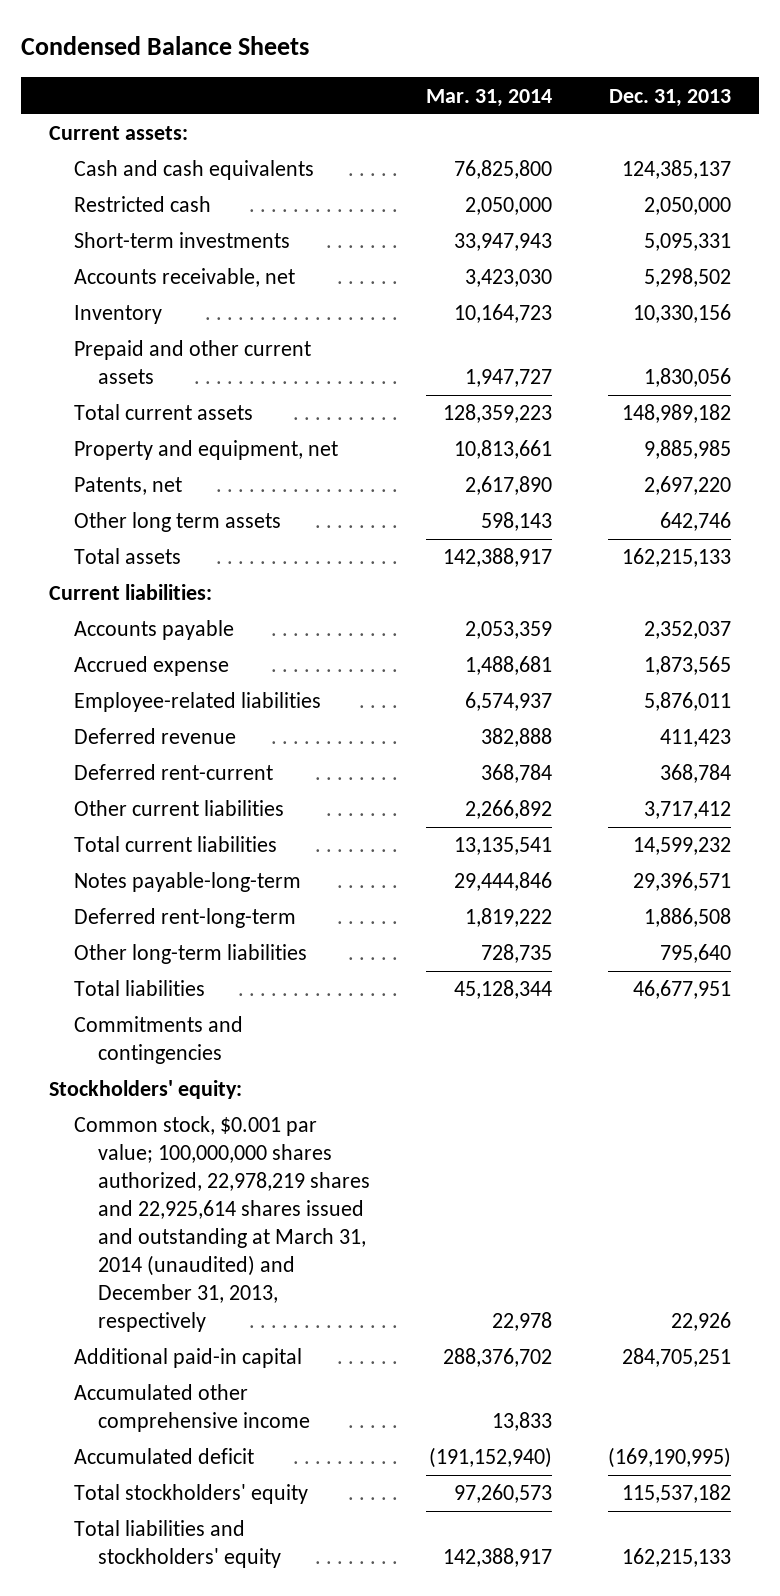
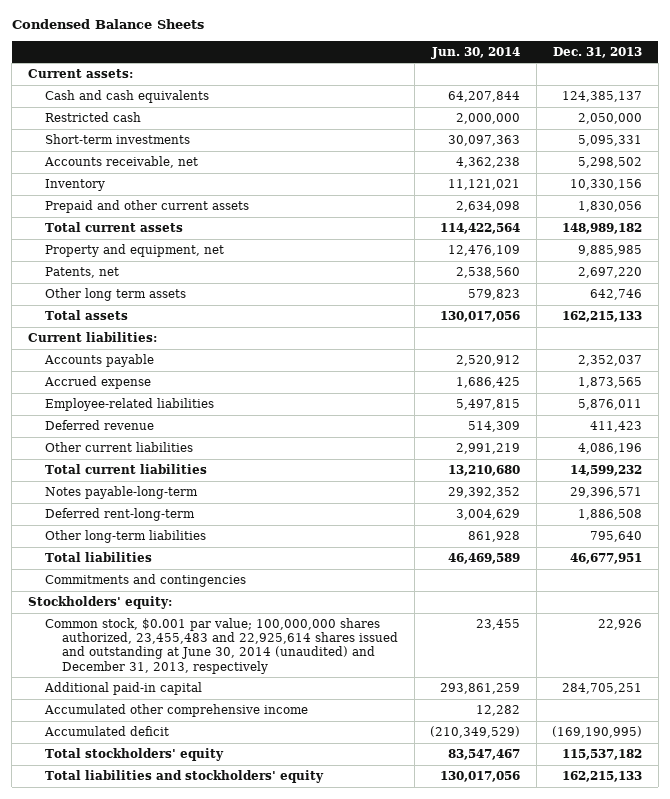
[425,88,552,107] Mar. 31, 2014 -> none
none -> [431,46,521,59] Jun. 30, 2014
[73,764,273,781] Deferred rent-current -> none
[643,801,731,820] 3,717,412 -> [578,442,643,454] 4,086,196
[73,1116,370,1332] Common stock, $0.001 par value; 100,000,000 shares authorized, 22,978,219 shares and 22,925,614 shares issued and outstanding at March 31, 2014 (unaudited) and December 31, 2013, respectively -> [44,617,399,674] Common stock, $0.001 par value; 100,000,000 shares authorized, 23,455,483 and 22,925,614 shares issued and outstanding at June 30, 2014 (unaudited) and December 31, 2013, respectively

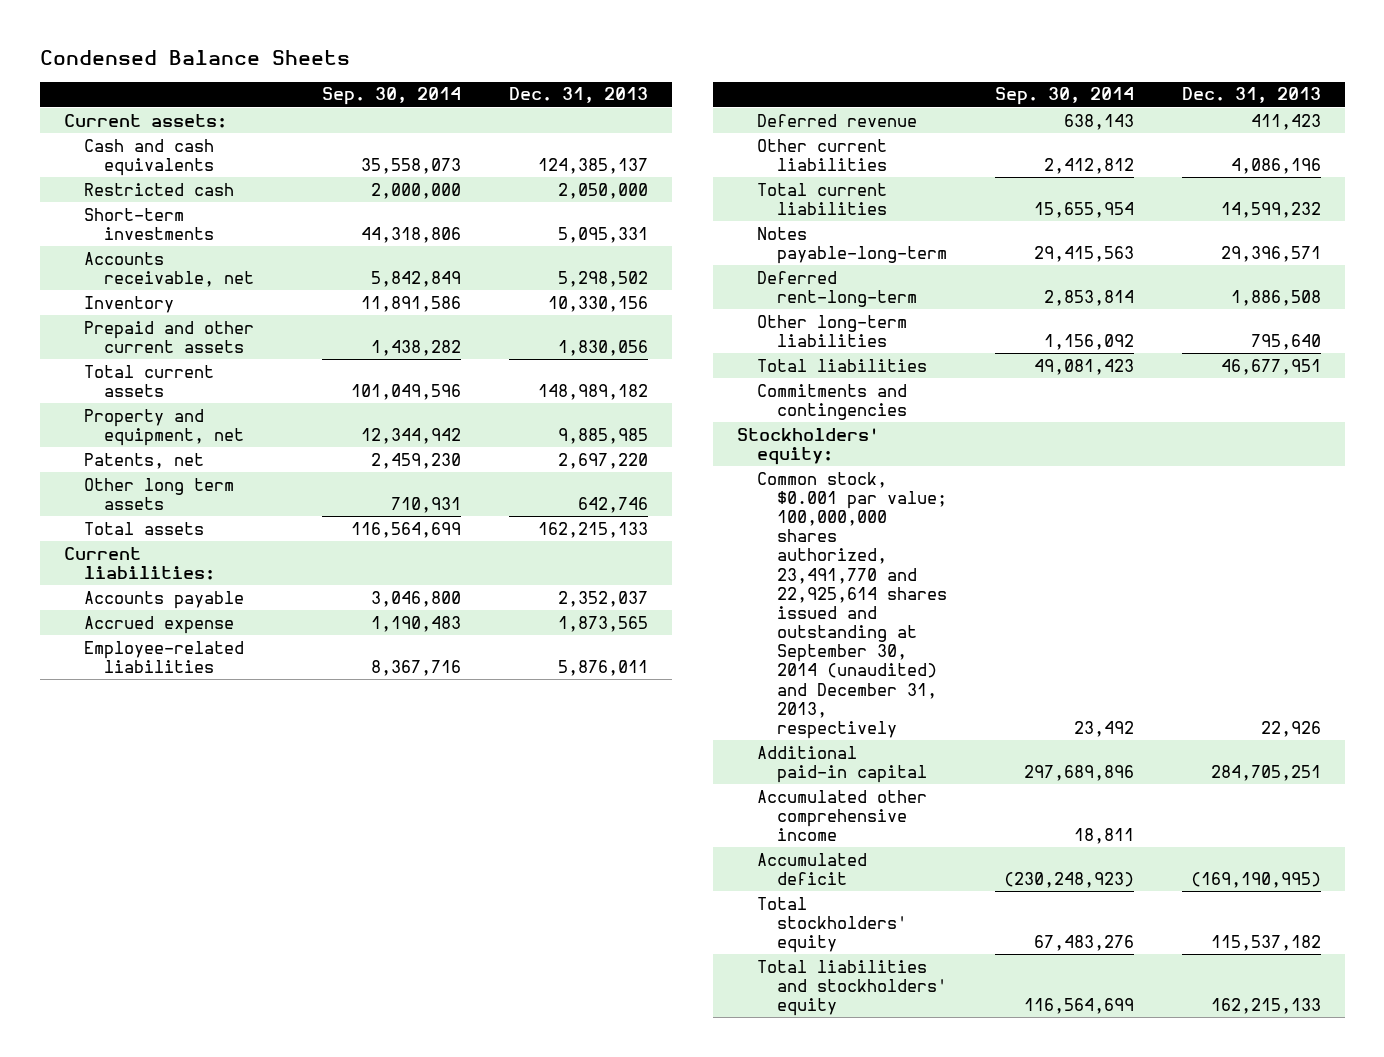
[431,46,521,59] Jun. 30, 2014 -> none
none -> [321,87,461,106] Sep. 30, 2014
[44,617,399,674] Common stock, $0.001 par value; 100,000,000 shares authorized, 23,455,483 and 22,925,614 shares issued and outstanding at June 30, 2014 (unaudited) and December 31, 2013, respectively -> [756,471,947,740] Common stock, $0.001 par value; 100,000,000 shares authorized, 23,491,770 and 22,925,614 shares issued and outstanding at September 30, 2014 (unaudited) and December 31, 2013, respectively

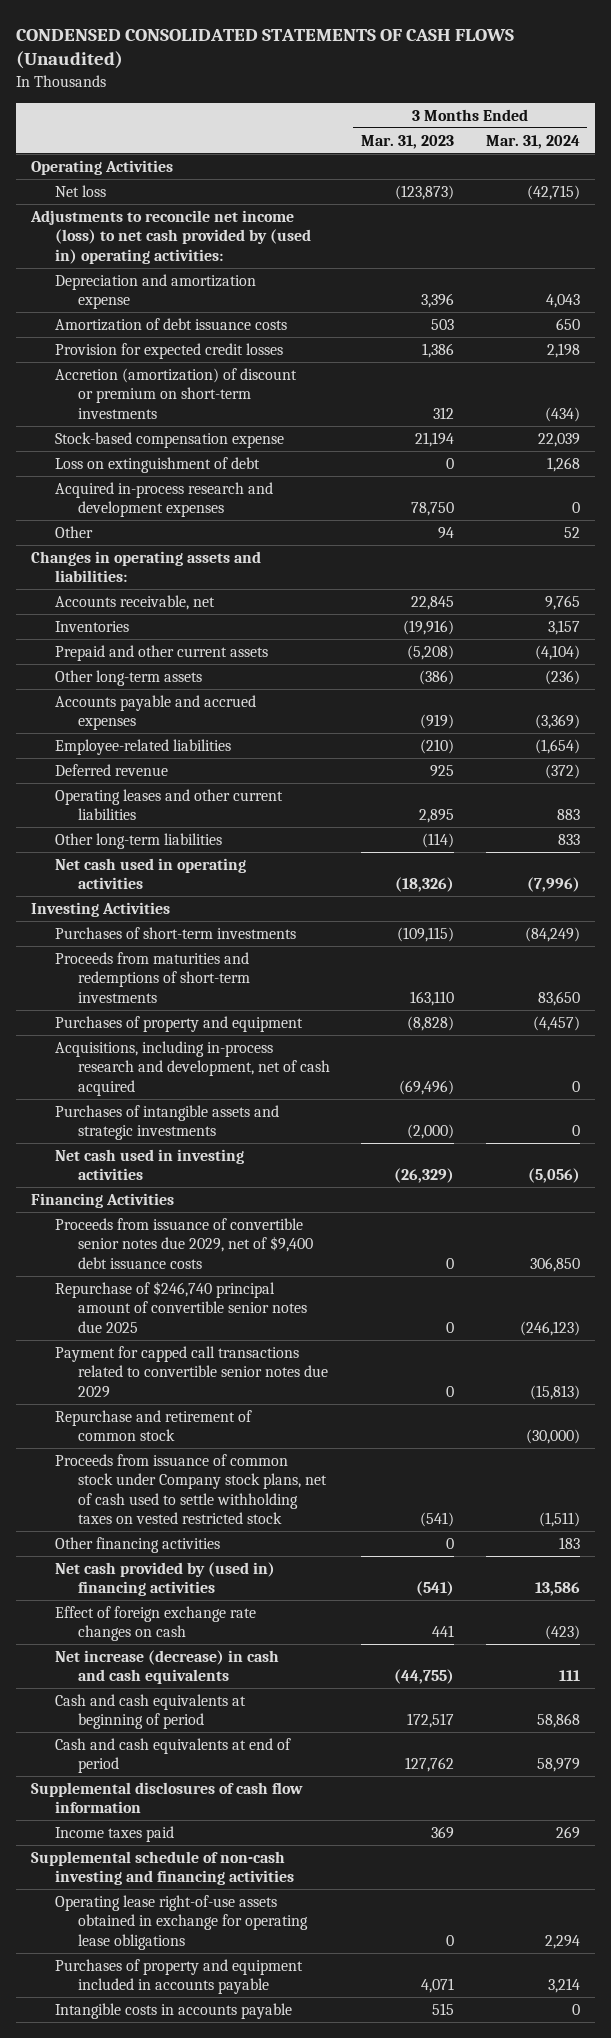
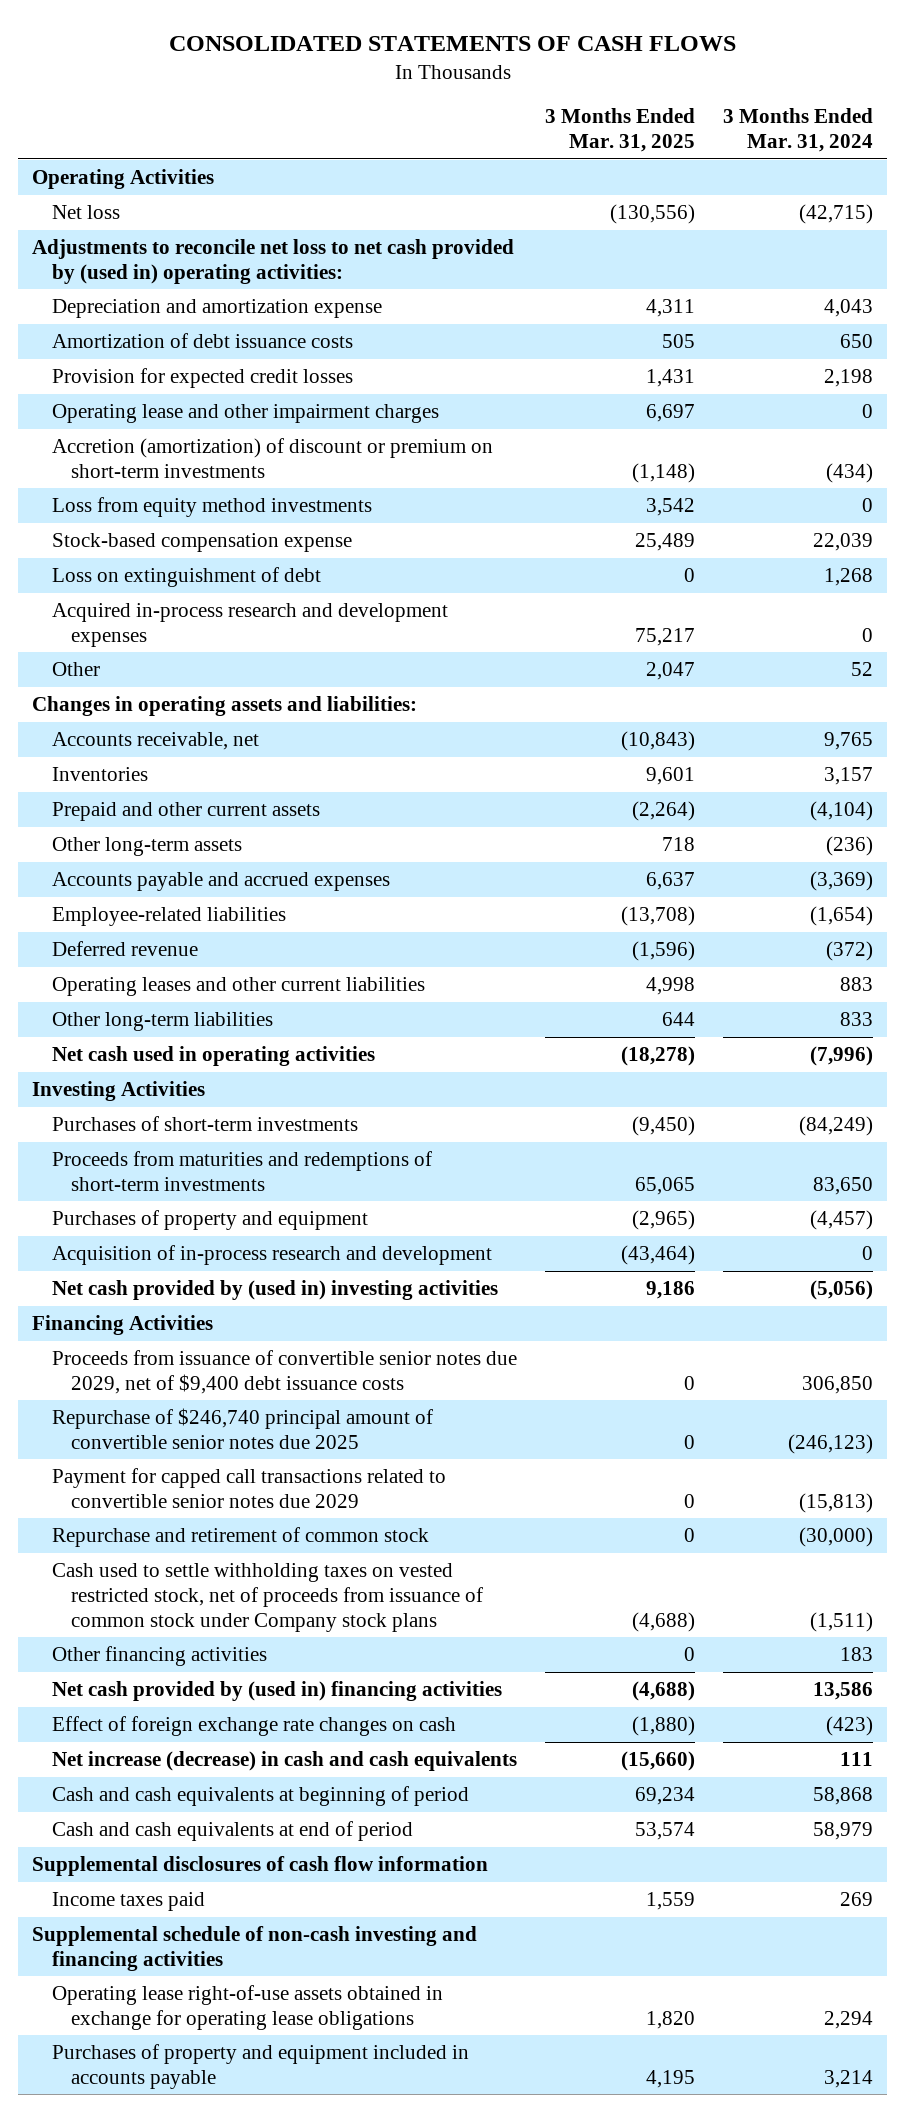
[15,28,514,70] CONDENSED CONSOLIDATED STATEMENTS OF CASH FLOWS (Unaudited) -> [168,35,736,51] CONSOLIDATED STATEMENTS OF CASH FLOWS
[361,134,455,149] Mar. 31, 2023 -> none
none -> [544,108,695,153] 3 Months Ended Mar. 31, 2025
[30,209,311,264] Adjustments to reconcile net income (loss) to net cash provided by (used in) operating activities: -> [32,239,515,284] Adjustments to reconcile net loss to net cash provided by (used in) operating activities:
none -> [51,404,439,424] Operating lease and other impairment charges
none -> [51,497,372,518] Loss from equity method investments
[54,1104,279,1141] Purchases of intangible assets and strategic investments -> none
[54,1040,330,1096] Acquisitions, including in-process research and development, net of cash acquired -> [51,1245,492,1266] Acquisition of in-process research and development
[54,1148,244,1181] Net cash used in investing activities -> [51,1280,498,1301] Net cash provided by (used in) investing activities
[54,1453,327,1524] Proceeds from issuance of common stock under Company stock plans, net of cash used to settle withholding taxes on vested restricted stock -> [51,1563,483,1632] Cash used to settle withholding taxes on vested restricted stock, net of proceeds from issuance of common stock under Company stock plans
[54,2002,292,2019] Intangible costs in accounts payable -> none

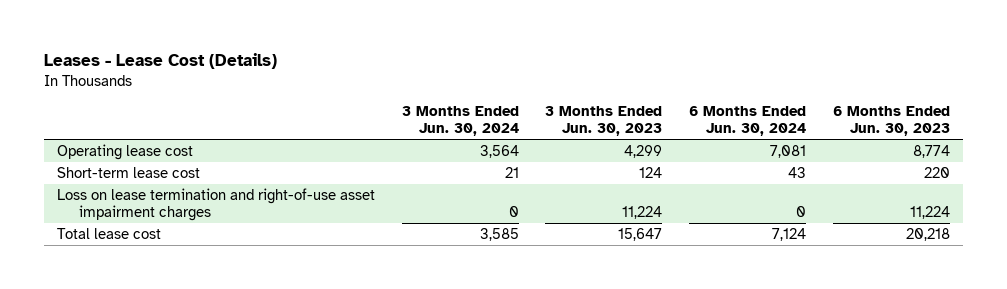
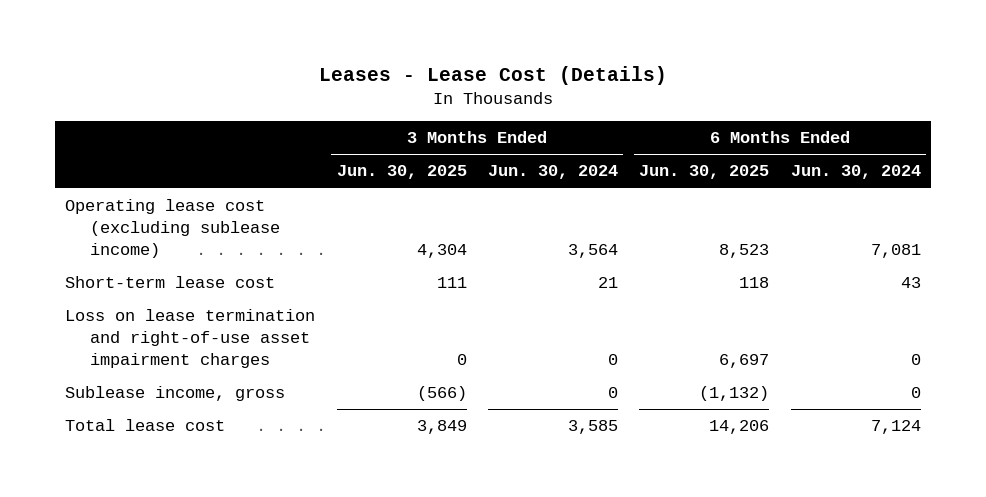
[545,106,663,137] 3 Months Ended Jun. 30, 2023 -> none
[832,106,950,137] 6 Months Ended Jun. 30, 2023 -> none
none -> [336,165,467,180] Jun. 30, 2025
none -> [639,165,770,180] Jun. 30, 2025
[57,143,194,160] Operating lease cost -> [65,199,280,259] Operating lease cost (excluding sublease income)
none -> [65,386,286,402] Sublease income, gross

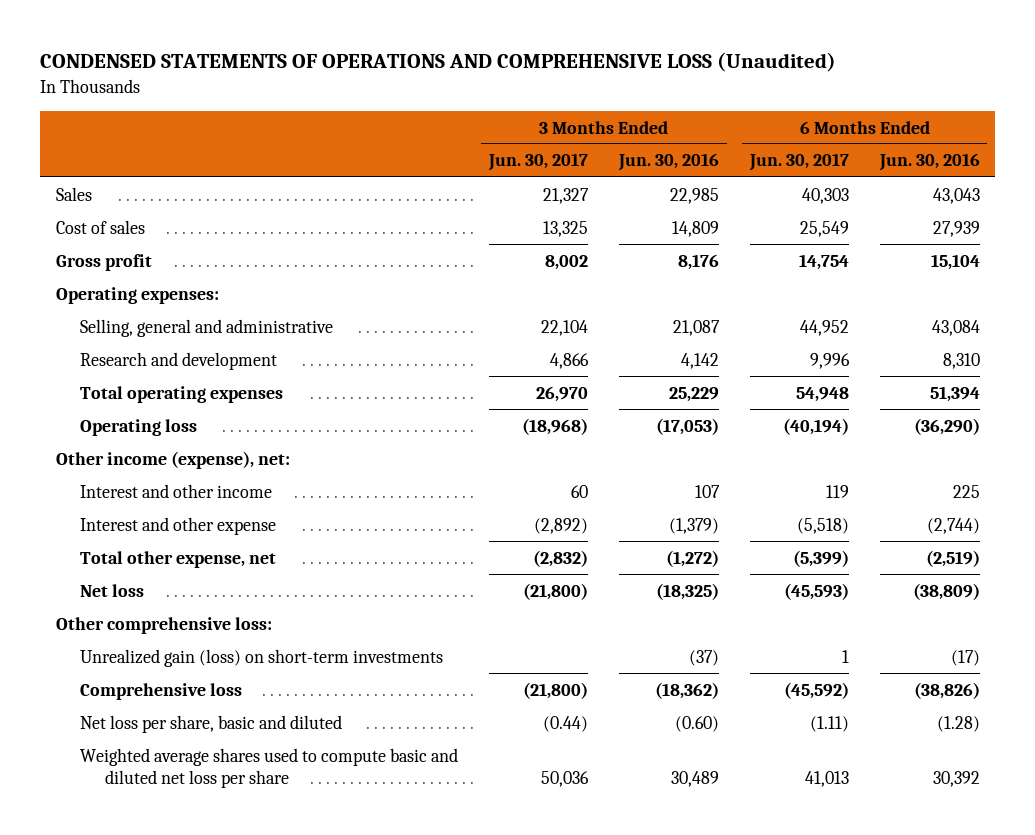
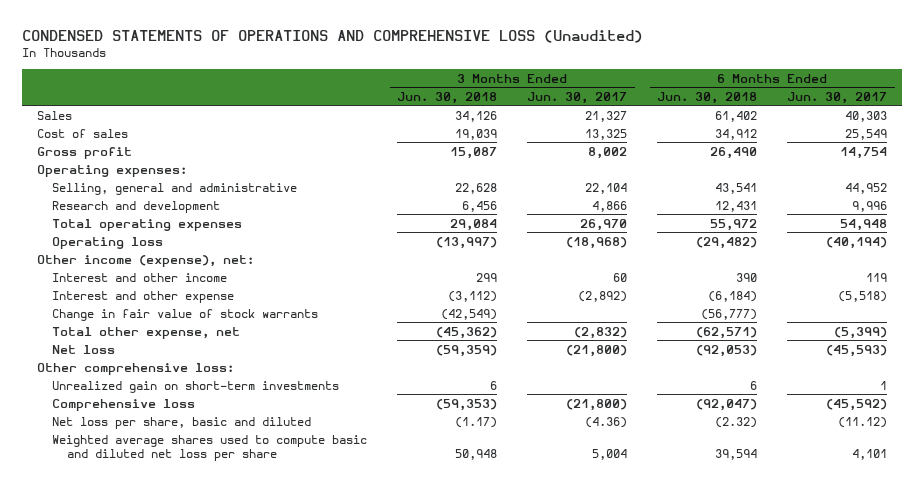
[617,153,719,172] Jun. 30, 2016 -> none
[878,153,980,172] Jun. 30, 2016 -> none
none -> [397,92,498,105] Jun. 30, 2018
none -> [657,92,758,105] Jun. 30, 2018
none -> [52,308,319,321] Change in fair value of stock warrants
[80,648,444,667] Unrealized gain (loss) on short-term investments -> [52,380,340,393] Unrealized gain on short-term investments
[542,715,588,732] (0.44) -> [585,416,628,428] (4.36)
[809,715,849,732] (1.11) -> [838,416,888,428] (11.12)
[540,771,589,788] 50,036 -> [592,449,628,461] 5,004
[804,771,849,788] 41,013 -> [852,449,888,461] 4,101

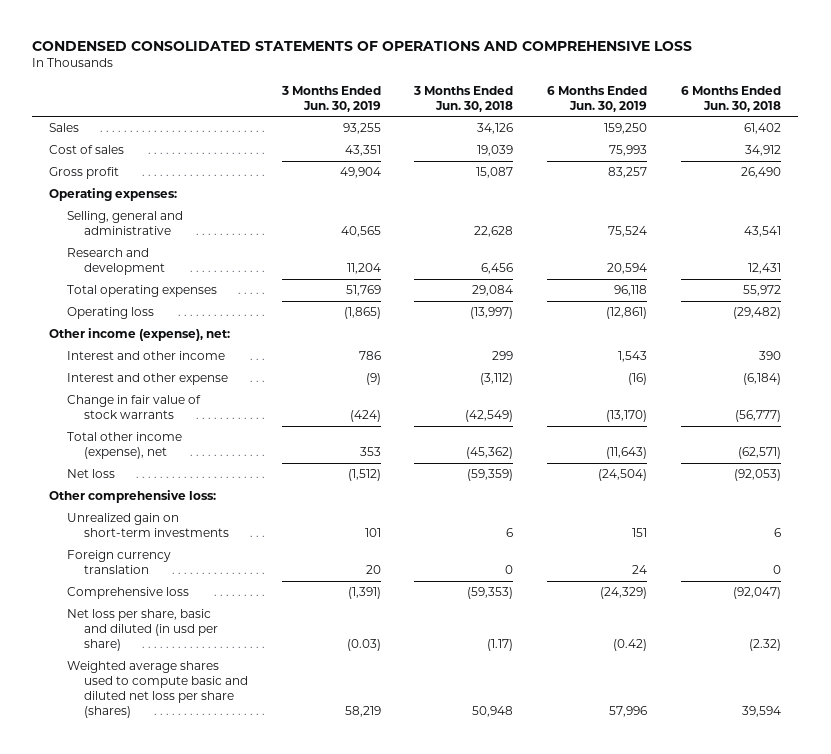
[21,29,643,43] CONDENSED STATEMENTS OF OPERATIONS AND COMPREHENSIVE LOSS (Unaudited) -> [32,41,693,52] CONDENSED CONSOLIDATED STATEMENTS OF OPERATIONS AND COMPREHENSIVE LOSS
[527,92,628,105] Jun. 30, 2017 -> none
[787,92,888,105] Jun. 30, 2017 -> none
none -> [280,85,381,112] 3 Months Ended Jun. 30, 2019
none -> [547,85,648,112] 6 Months Ended Jun. 30, 2019
[52,326,241,339] Total other expense, net -> [66,431,182,460] Total other income (expense), net
none -> [66,549,171,575] Foreign currency translation
[52,416,312,429] Net loss per share, basic and diluted -> [66,608,218,652] Net loss per share, basic and diluted (in usd per share)
[52,434,368,462] Weighted average shares used to compute basic and diluted net loss per share -> [66,660,248,719] Weighted average shares used to compute basic and diluted net loss per share (shares)

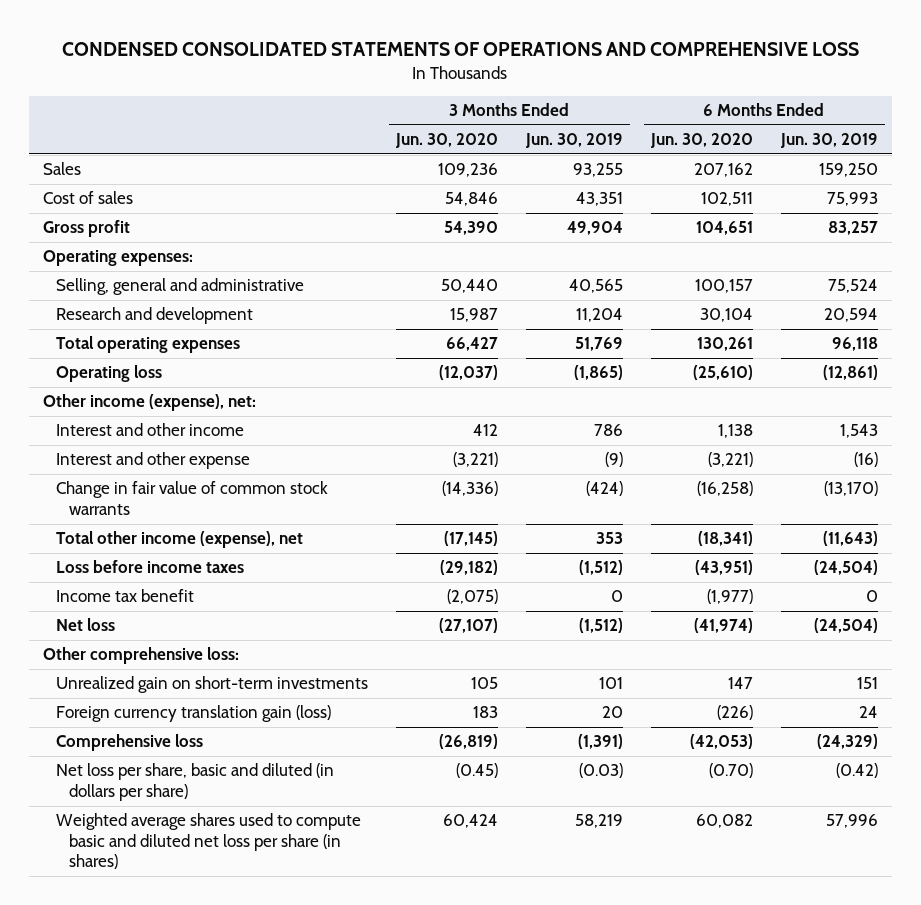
[413,85,514,112] 3 Months Ended Jun. 30, 2018 -> none
[681,85,782,112] 6 Months Ended Jun. 30, 2018 -> none
none -> [394,133,498,149] Jun. 30, 2020
none -> [649,133,753,149] Jun. 30, 2020
[66,394,201,420] Change in fair value of stock warrants -> [56,481,329,515] Change in fair value of common stock warrants
none -> [56,560,245,574] Loss before income taxes
none -> [56,589,195,603] Income tax benefit
[66,549,171,575] Foreign currency translation -> [56,705,332,723] Foreign currency translation gain (loss)
[66,608,218,652] Net loss per share, basic and diluted (in usd per share) -> [56,763,335,801] Net loss per share, basic and diluted (in dollars per share)
[66,660,248,719] Weighted average shares used to compute basic and diluted net loss per share (shares) -> [56,813,362,870] Weighted average shares used to compute basic and diluted net loss per share (in shares)

